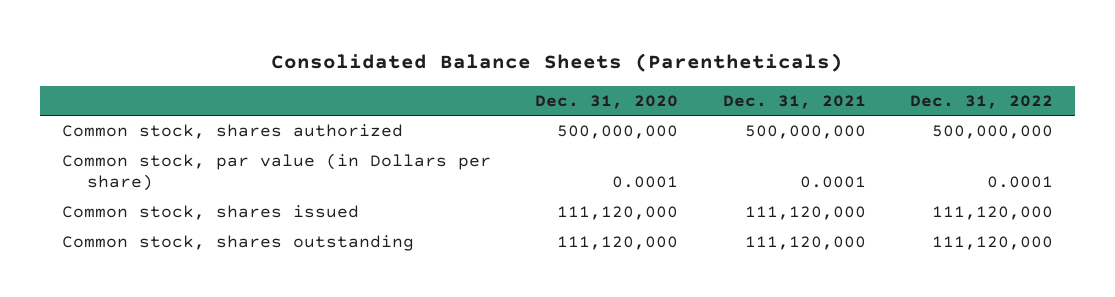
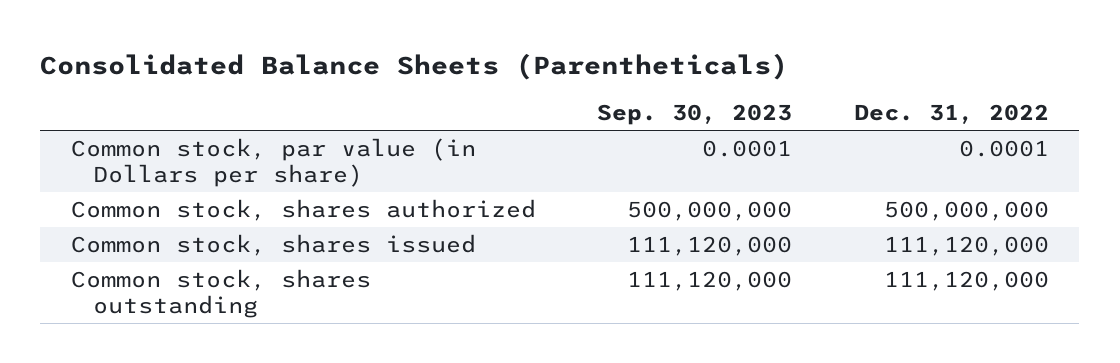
[535,95,679,110] Dec. 31, 2020 -> none
[722,95,866,110] Dec. 31, 2021 -> none
none -> [597,104,793,126] Sep. 30, 2023
[61,124,403,140] Common stock, shares authorized -> [71,199,537,222] Common stock, shares authorized

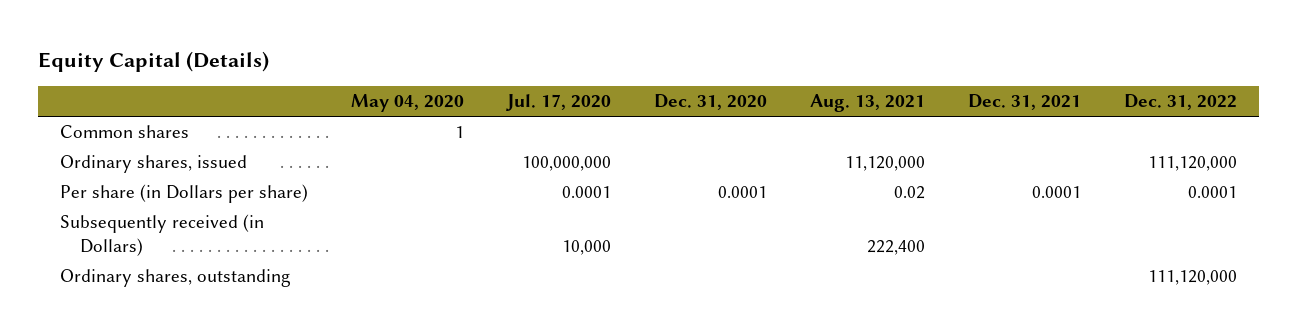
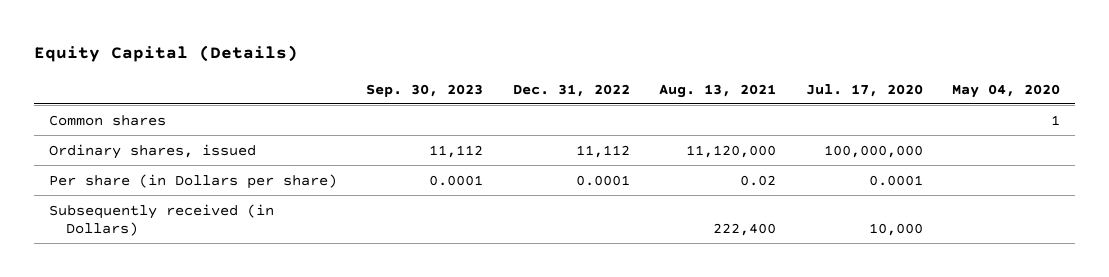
[654,94,768,111] Dec. 31, 2020 -> none
[968,94,1082,111] Dec. 31, 2021 -> none
none -> [366,83,484,97] Sep. 30, 2023
[1148,156,1238,172] 111,120,000 -> [575,144,630,158] 11,112
[59,269,290,288] Ordinary shares, outstanding -> none

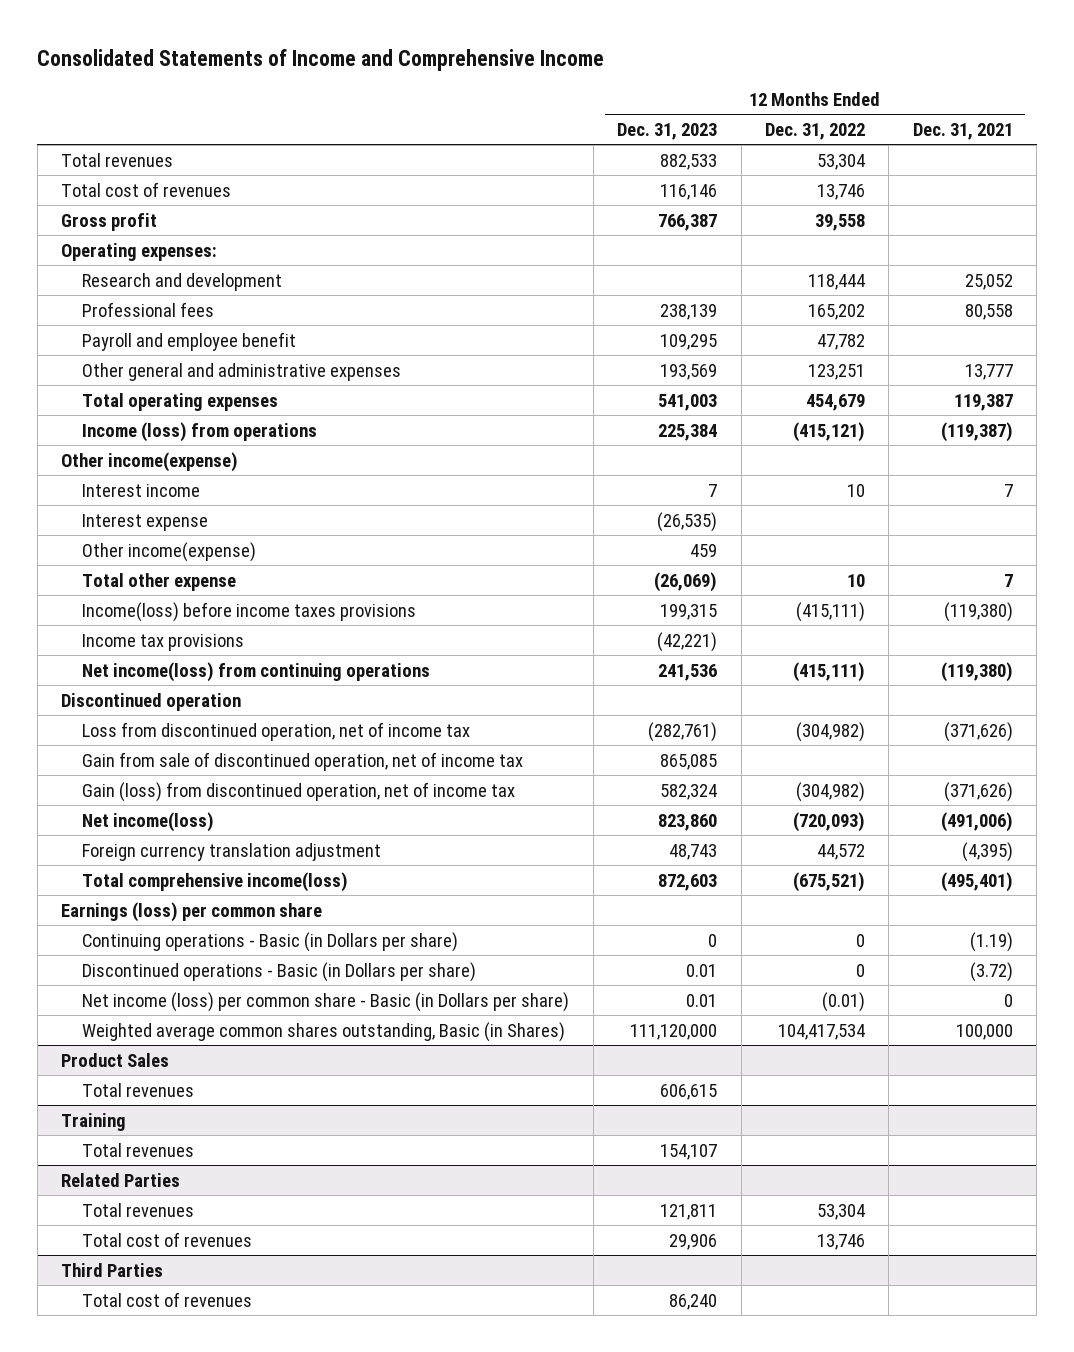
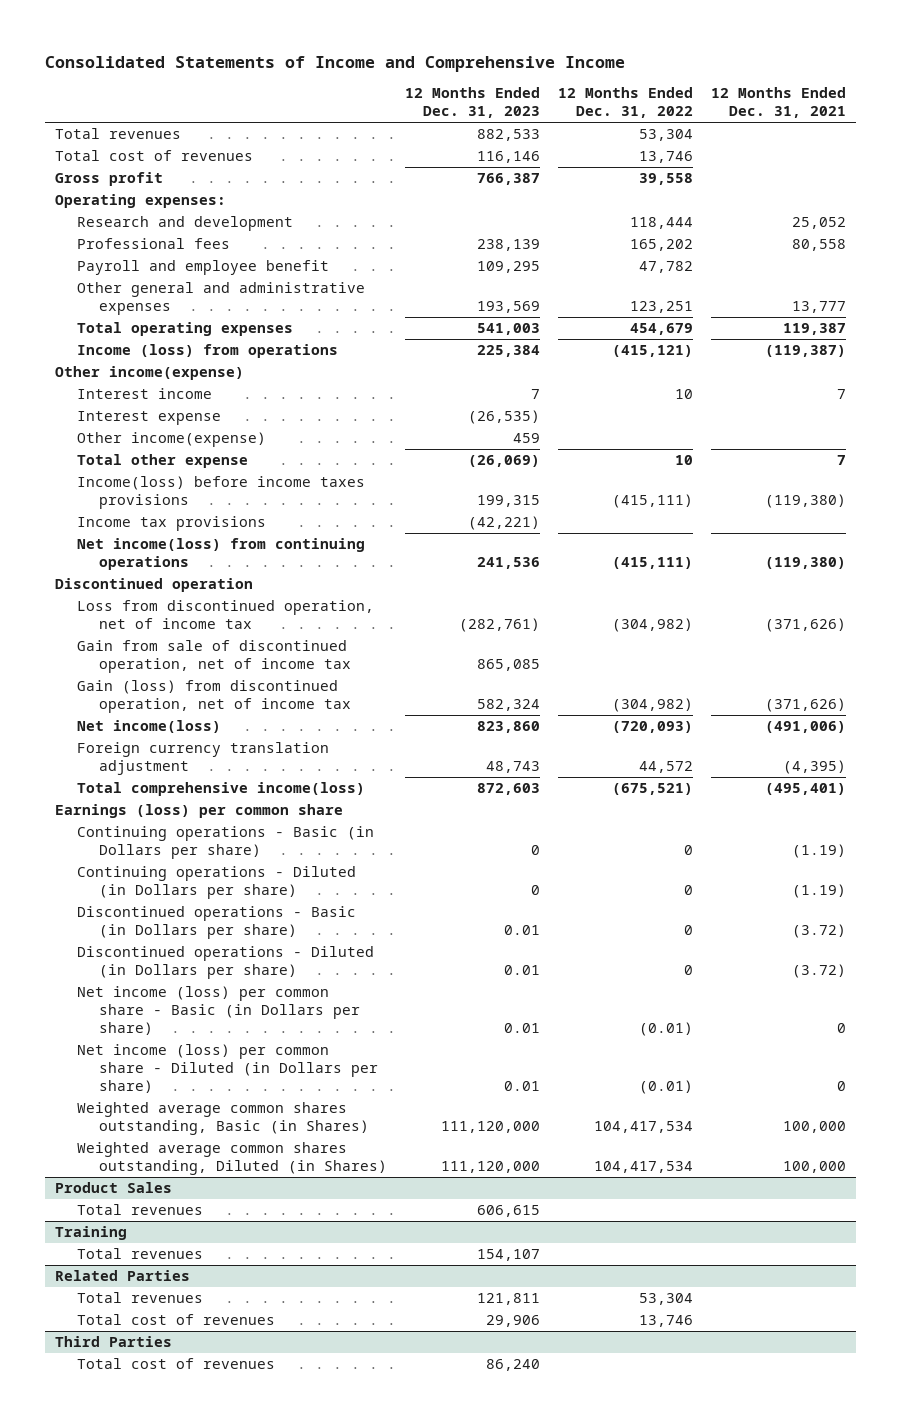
none -> [76,866,356,900] Continuing operations - Diluted (in Dollars per share)
none -> [76,946,374,980] Discontinued operations - Diluted (in Dollars per share)
none -> [76,1044,378,1094] Net income (loss) per common share - Diluted (in Dollars per share)
none -> [76,1142,387,1176] Weighted average common shares outstanding, Diluted (in Shares)

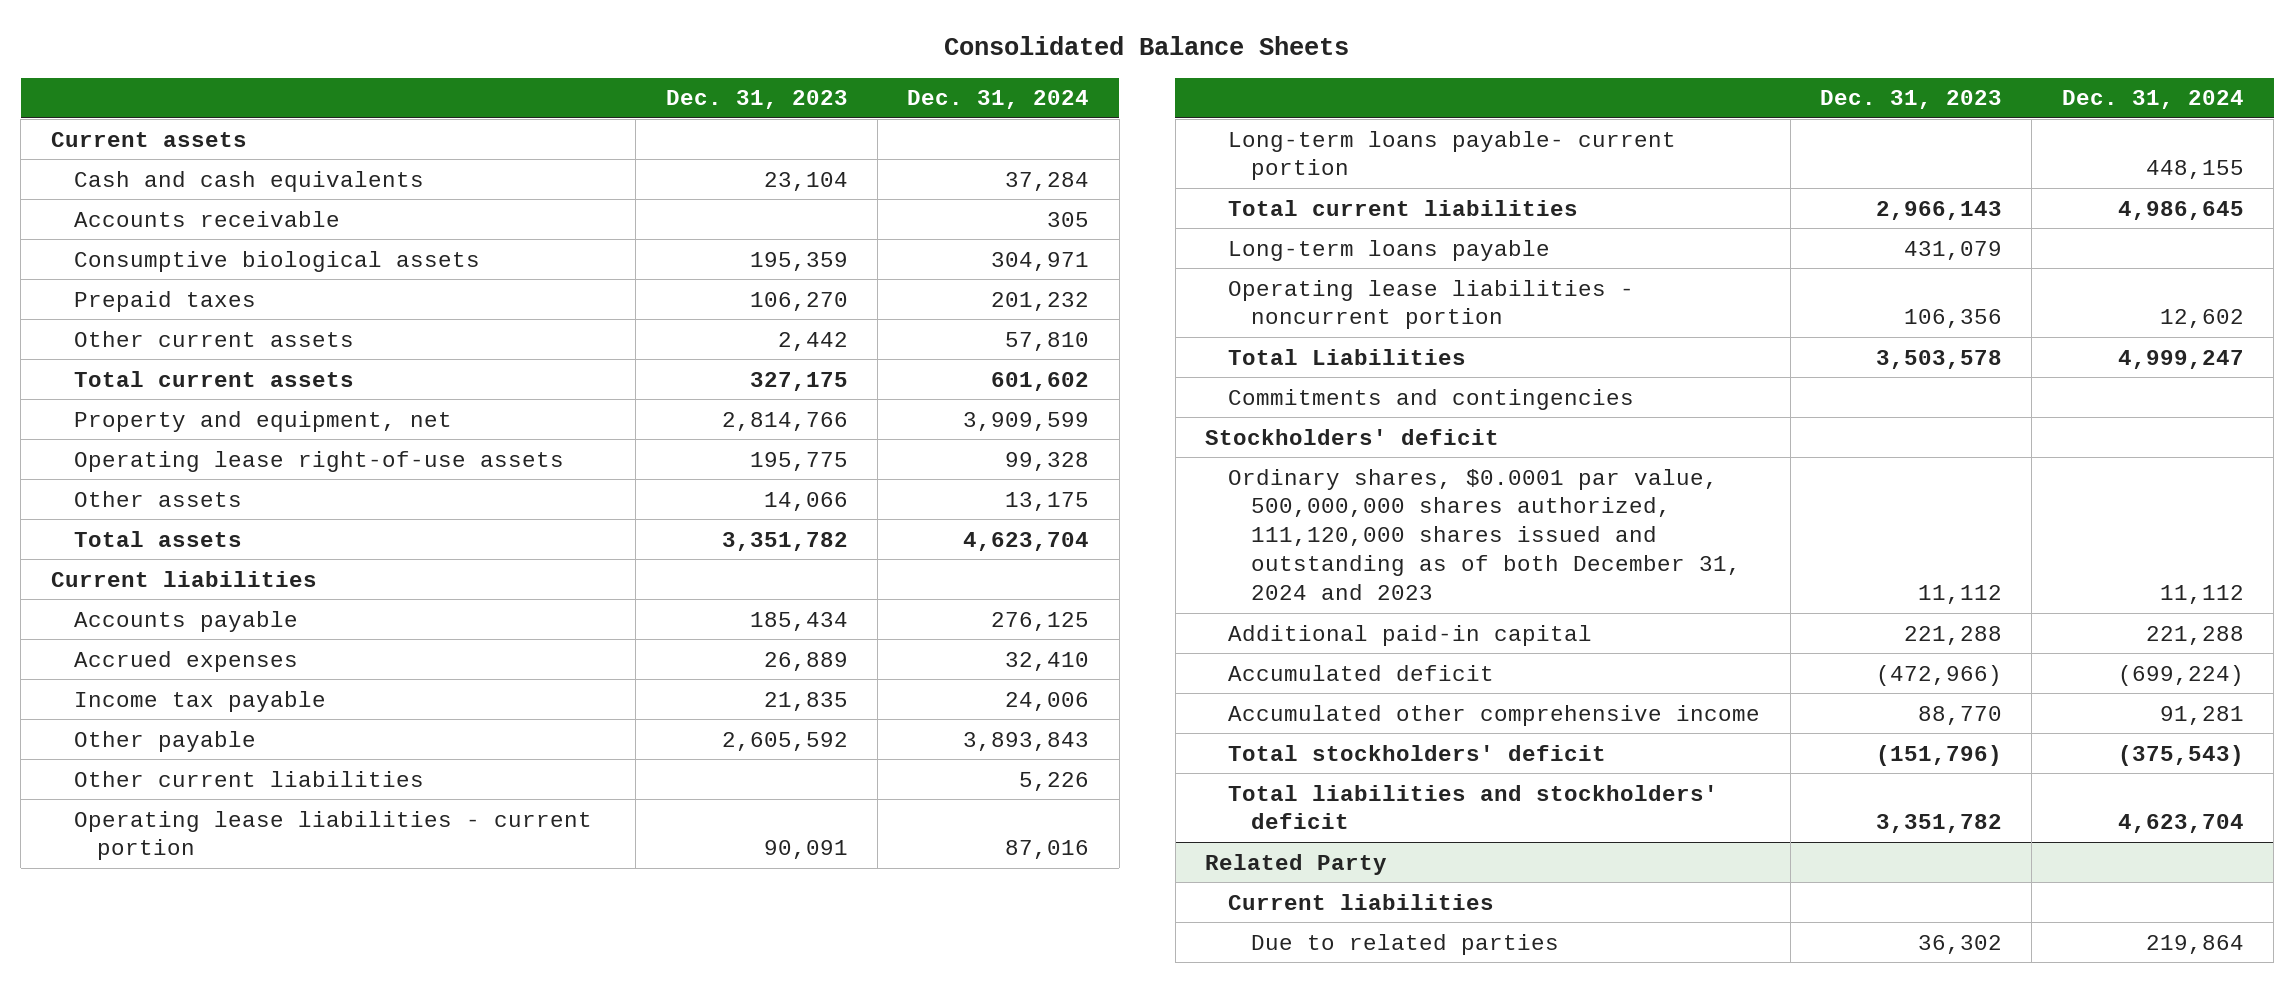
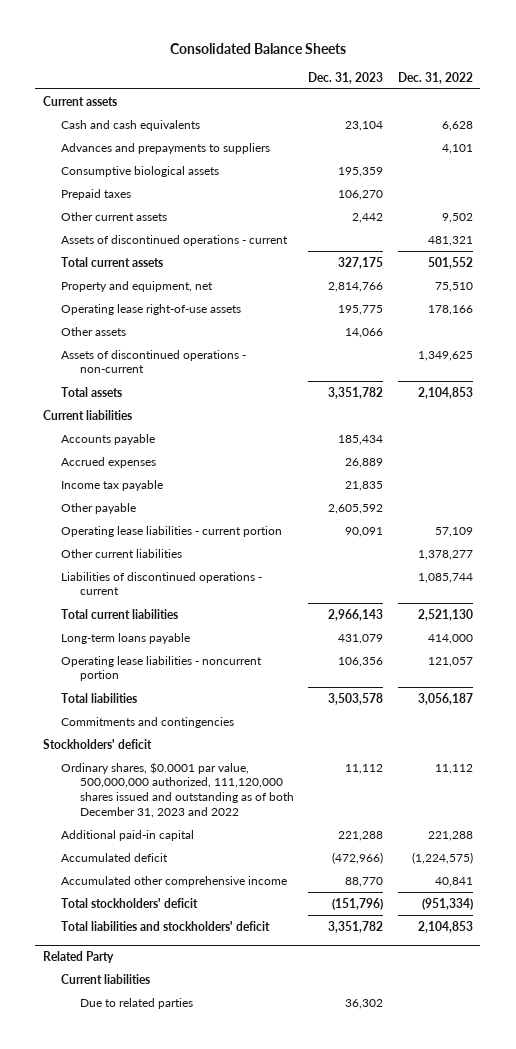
[907,90,1090,110] Dec. 31, 2024 -> none
none -> [397,71,473,84] Dec. 31, 2022
[73,210,340,227] Accounts receivable -> none
none -> [61,142,271,154] Advances and prepayments to suppliers
none -> [61,234,289,246] Assets of discontinued operations - current
none -> [61,349,247,374] Assets of discontinued operations - non-current
[1228,130,1677,181] Long-term loans payable- current portion -> none
[73,770,424,787] Other current liabilities -> [61,548,183,558] Other current liabilities
none -> [61,571,263,596] Liabilities of discontinued operations - current
[1228,348,1467,365] Total Liabilities -> [61,692,138,703] Total liabilities
[1228,468,1742,600] Ordinary shares, $0.0001 par value, 500,000,000 shares authorized, 111,120,000 shares issued and outstanding as of both December 31, 2024 and 2023 -> [61,761,294,818] Ordinary shares, $0.0001 par value, 500,000,000 authorized, 111,120,000 shares issued and outstanding as of both December 31, 2023 and 2022

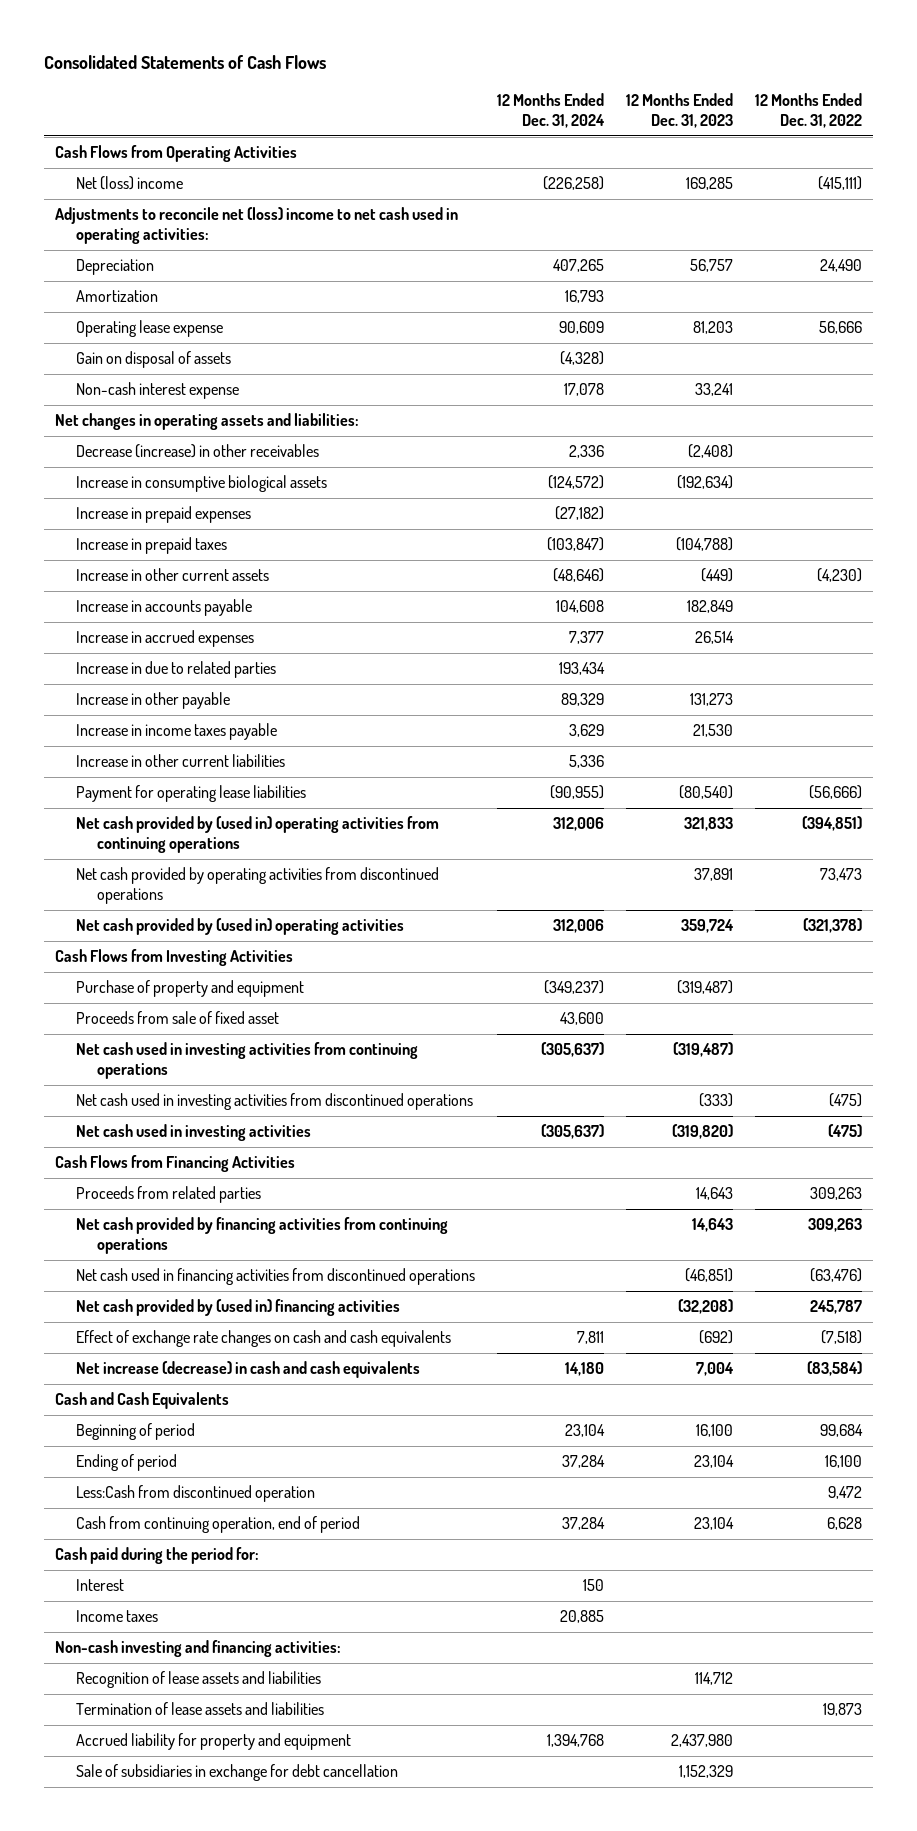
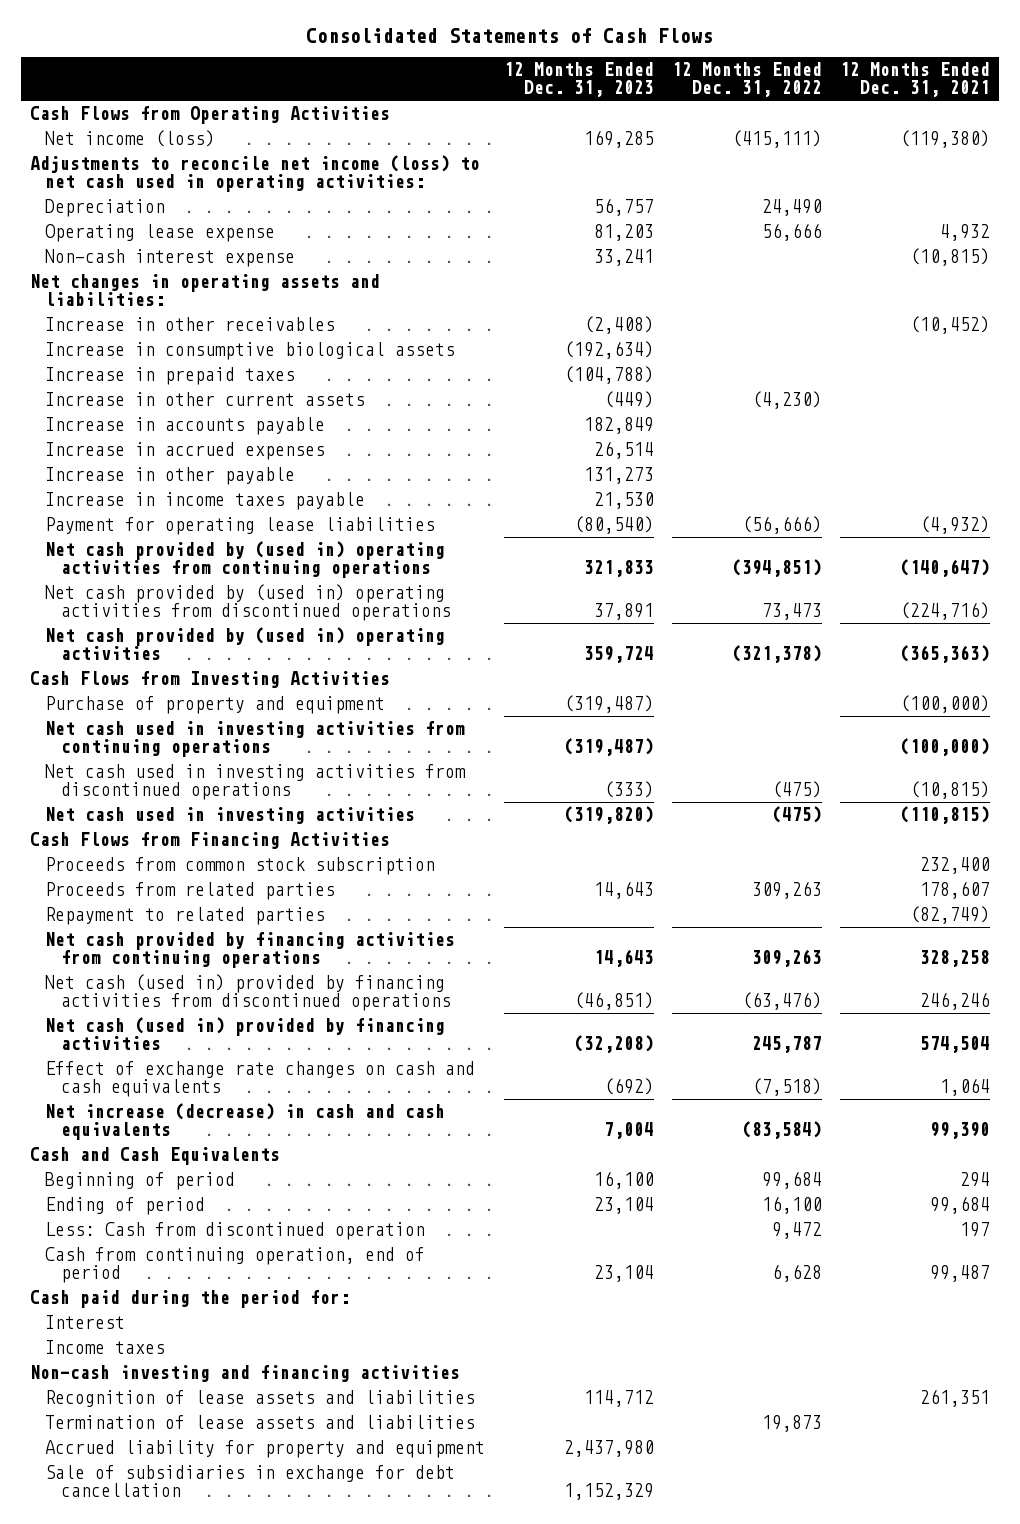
[496,92,605,128] 12 Months Ended Dec. 31, 2024 -> none
none -> [840,62,991,98] 12 Months Ended Dec. 31, 2021
[76,176,184,191] Net (loss) income -> [45,130,216,148] Net income (loss)
[55,207,459,245] Adjustments to reconcile net (loss) income to net cash used in operating activities: -> [29,155,480,193] Adjustments to reconcile net income (loss) to net cash used in operating activities:
[76,290,159,303] Amortization -> none
[76,351,232,369] Gain on disposal of assets -> none
[76,444,320,459] Decrease (increase) in other receivables -> [45,317,336,332] Increase in other receivables
[76,506,252,524] Increase in prepaid expenses -> none
[76,661,277,679] Increase in due to related parties -> none
[76,754,286,768] Increase in other current liabilities -> none
[76,867,440,905] Net cash provided by operating activities from discontinued operations -> [45,584,451,622] Net cash provided by (used in) operating activities from discontinued operations
[76,1011,280,1025] Proceeds from sale of fixed asset -> none
none -> [45,857,436,876] Proceeds from common stock subscription
none -> [45,907,326,926] Repayment to related parties
[76,1268,476,1286] Net cash used in financing activities from discontinued operations -> [45,974,451,1012] Net cash (used in) provided by financing activities from discontinued operations
[76,1299,401,1317] Net cash provided by (used in) financing activities -> [45,1017,446,1051] Net cash (used in) provided by financing activities
[76,1485,316,1503] Less:Cash from discontinued operation -> [45,1222,426,1241] Less: Cash from discontinued operation
[55,1640,342,1658] Non-cash investing and financing activities: -> [29,1365,460,1383] Non-cash investing and financing activities

